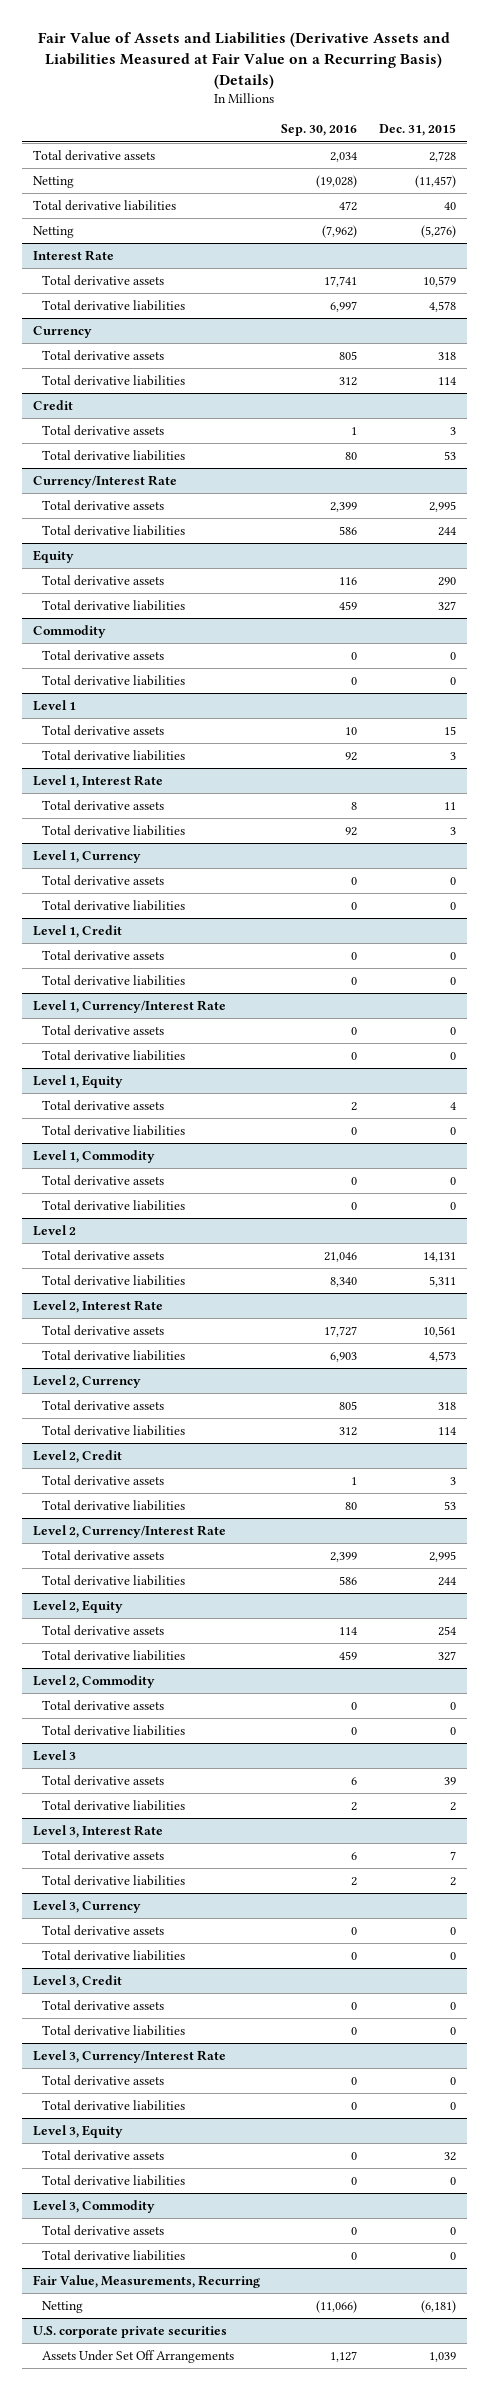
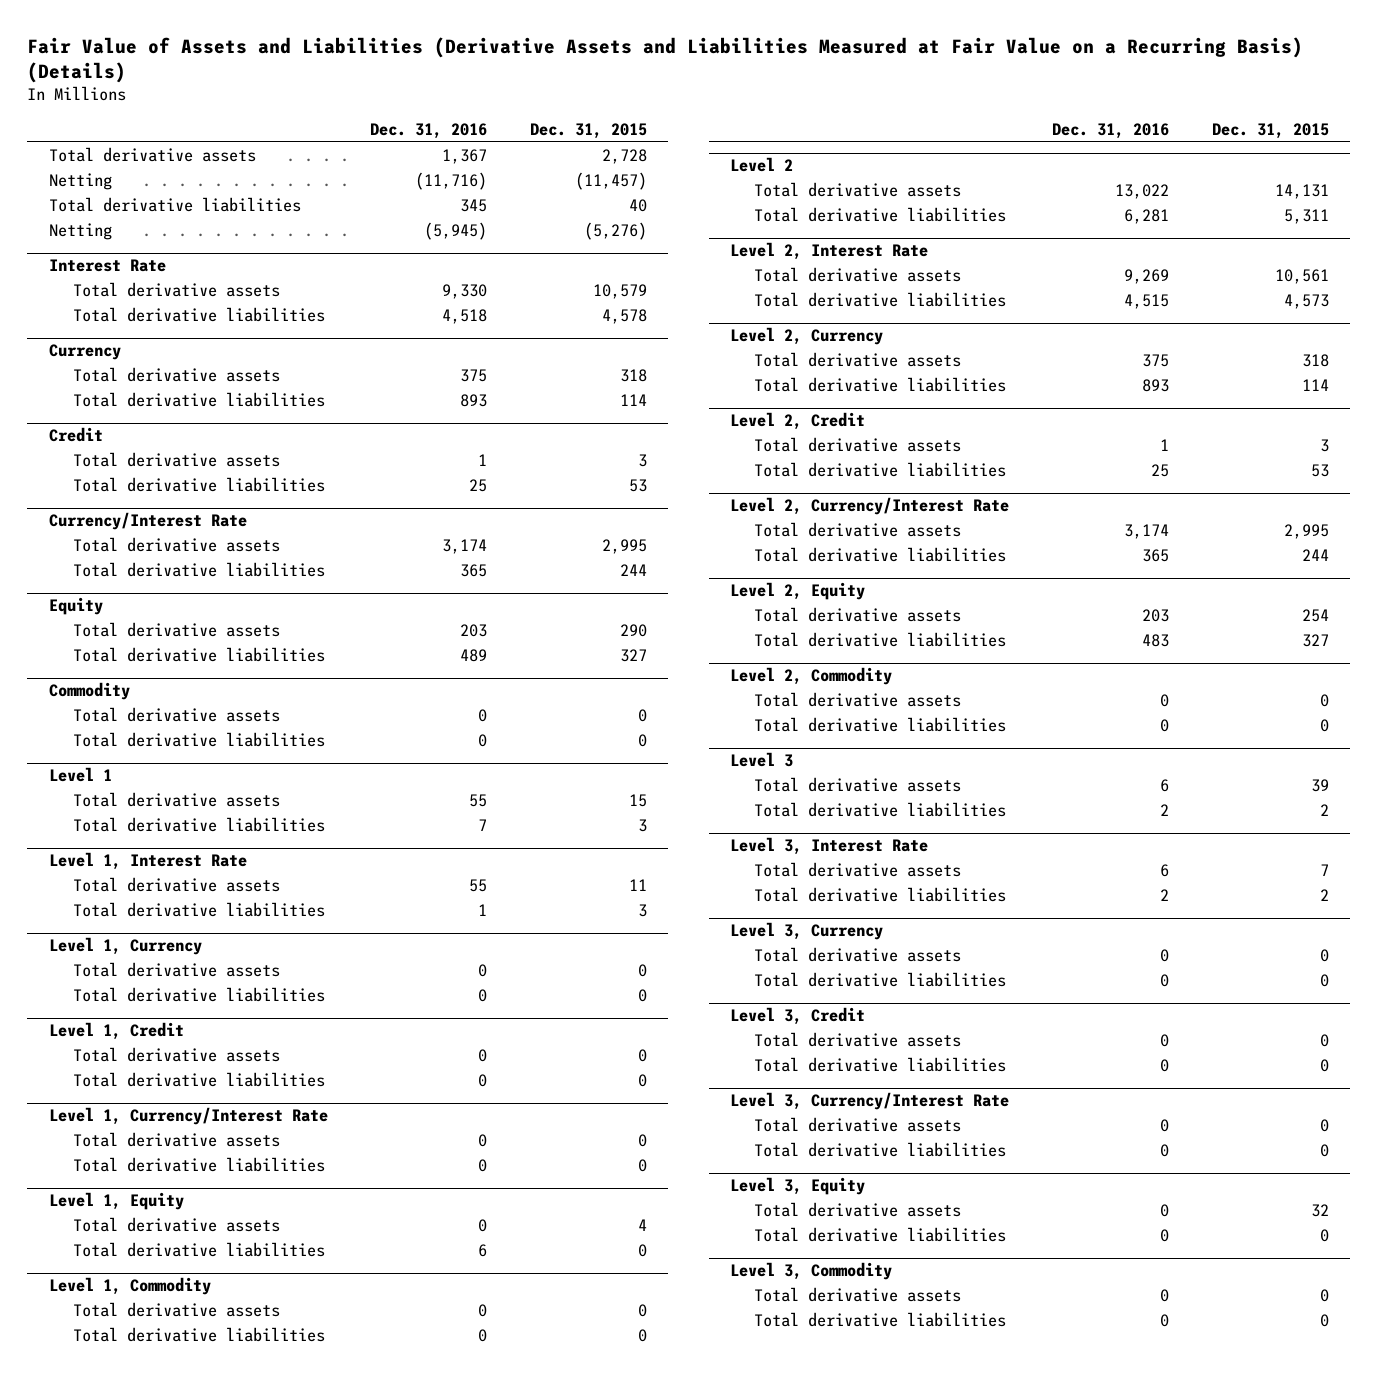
[281,124,358,137] Sep. 30, 2016 -> none
none -> [370,123,488,140] Dec. 31, 2016
[32,2274,260,2288] Fair Value, Measurements, Recurring -> none
[42,2300,84,2313] Netting -> none
[32,2325,227,2338] U.S. corporate private securities -> none
[42,2349,235,2363] Assets Under Set Off Arrangements -> none

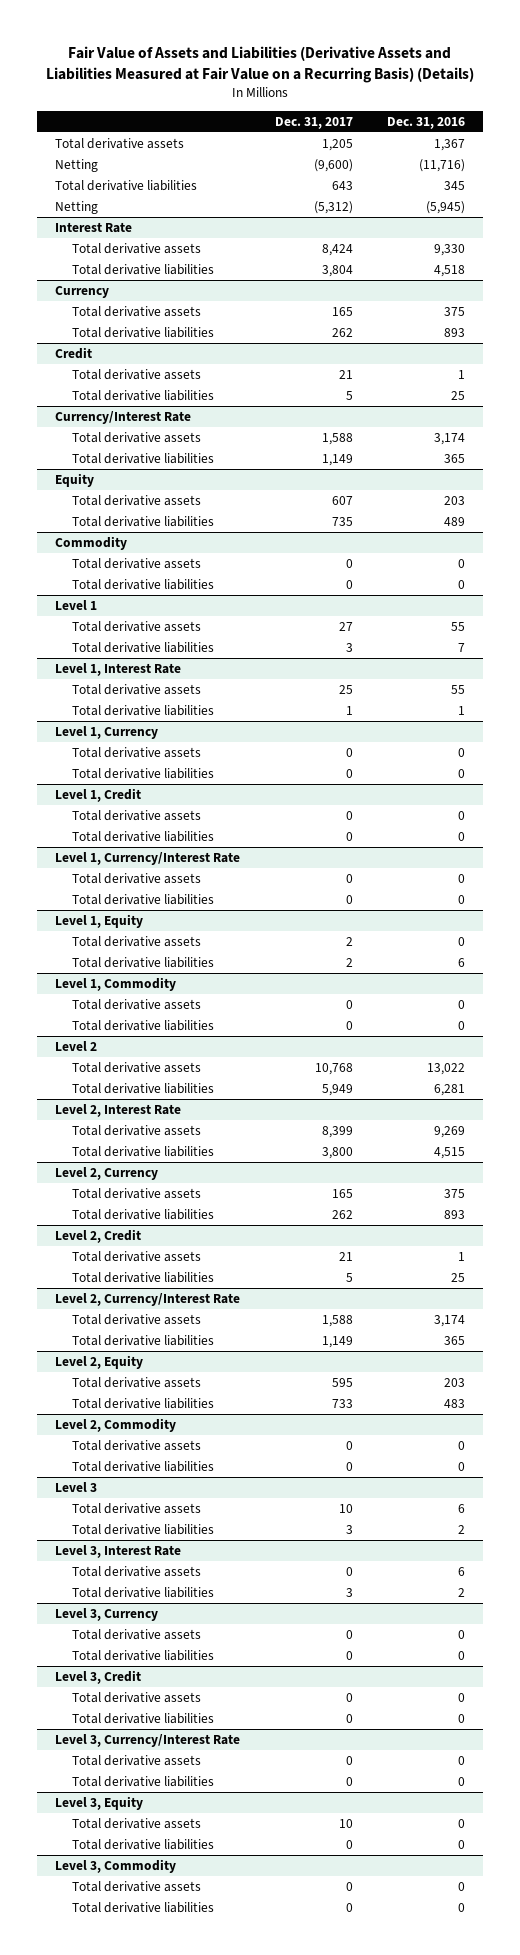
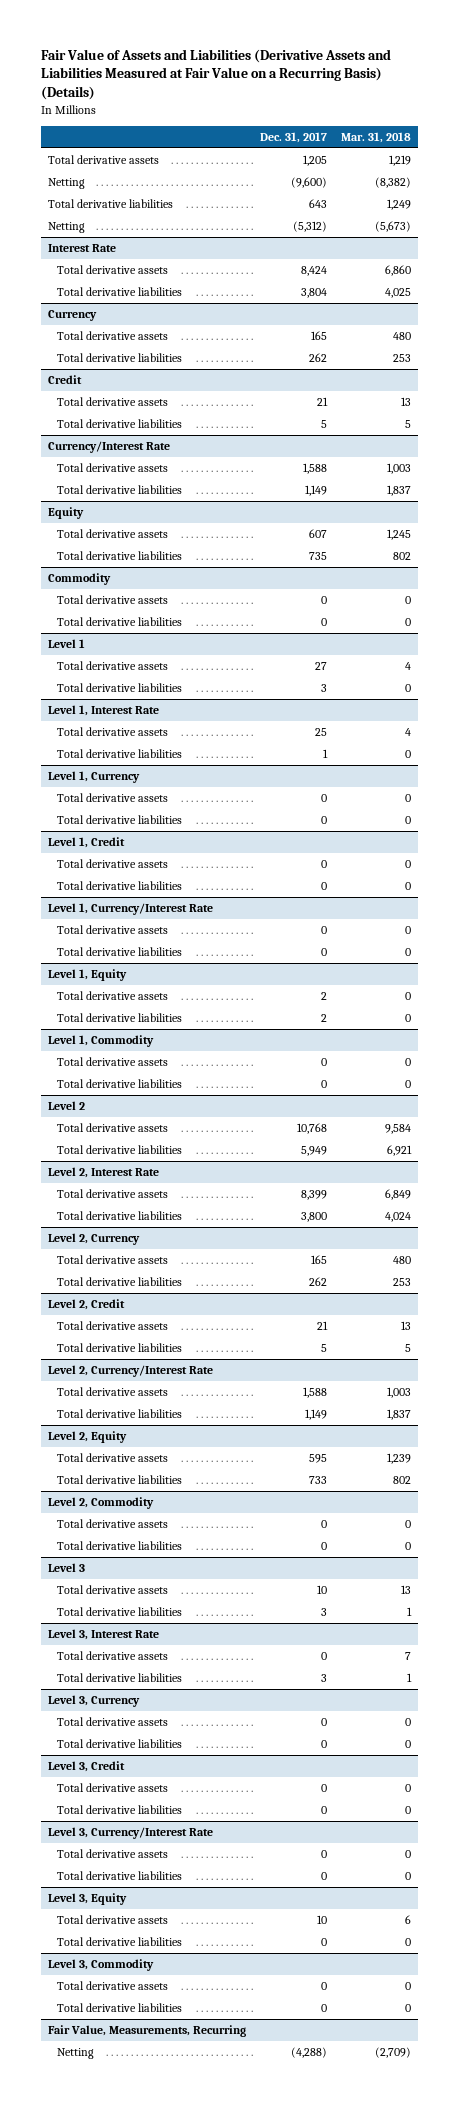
[387,116,466,129] Dec. 31, 2016 -> none
none -> [340,132,411,144] Mar. 31, 2018
none -> [47,2024,246,2037] Fair Value, Measurements, Recurring
none -> [57,2047,95,2059] Netting

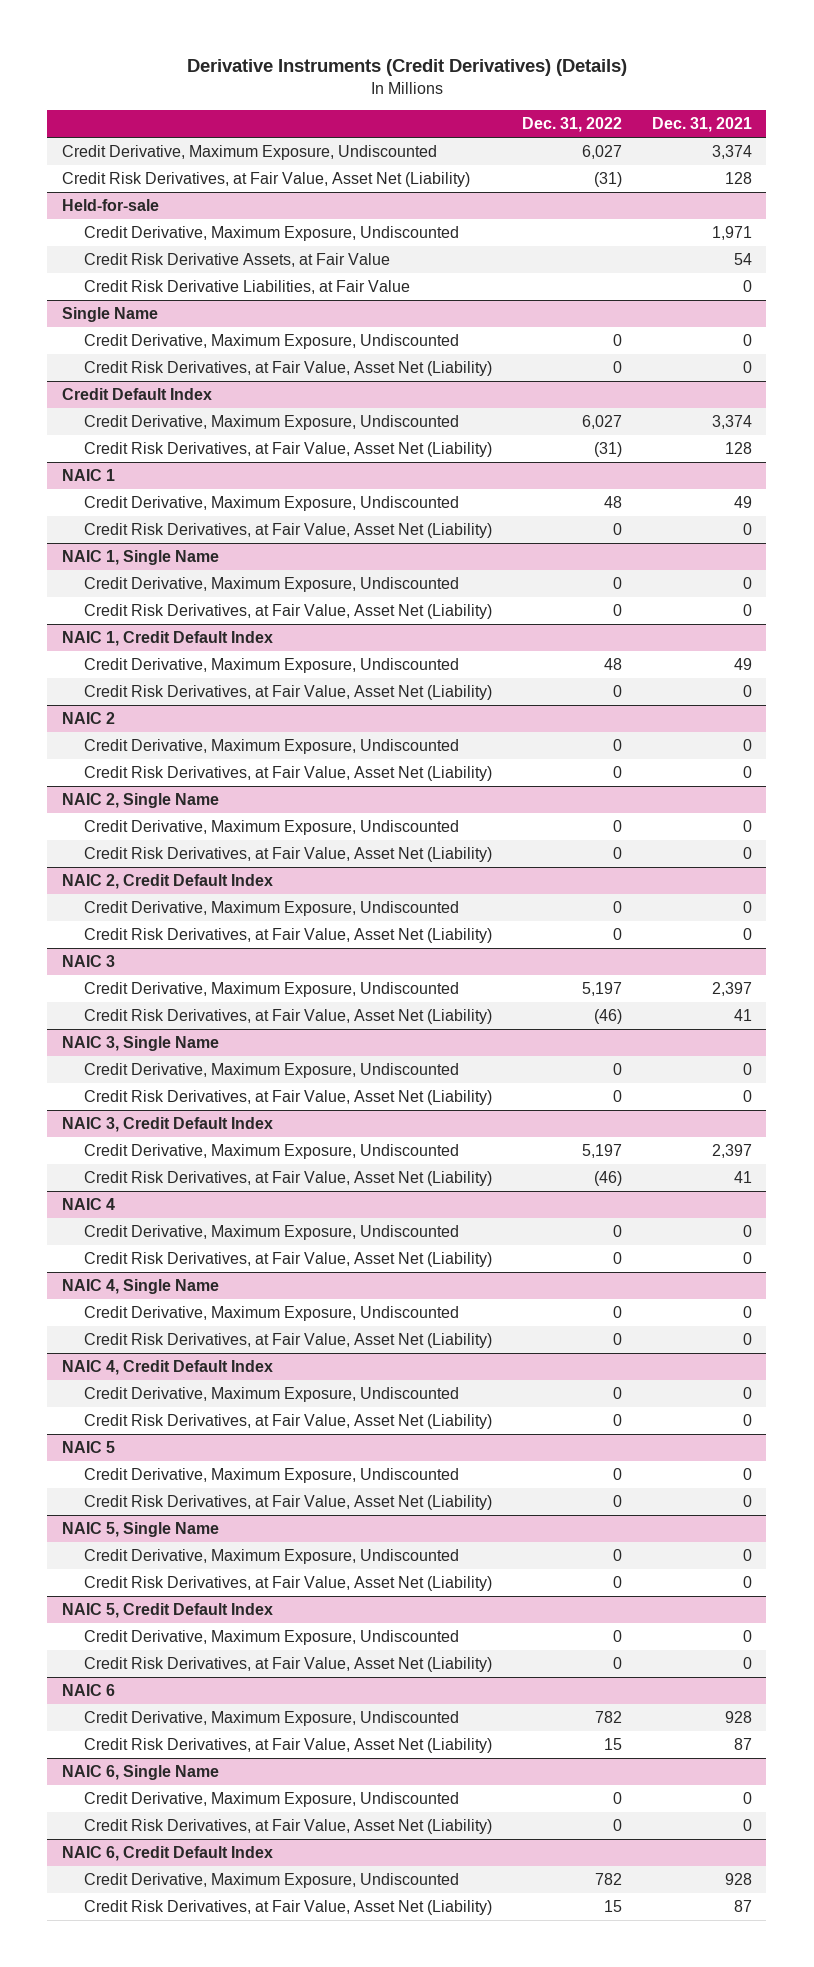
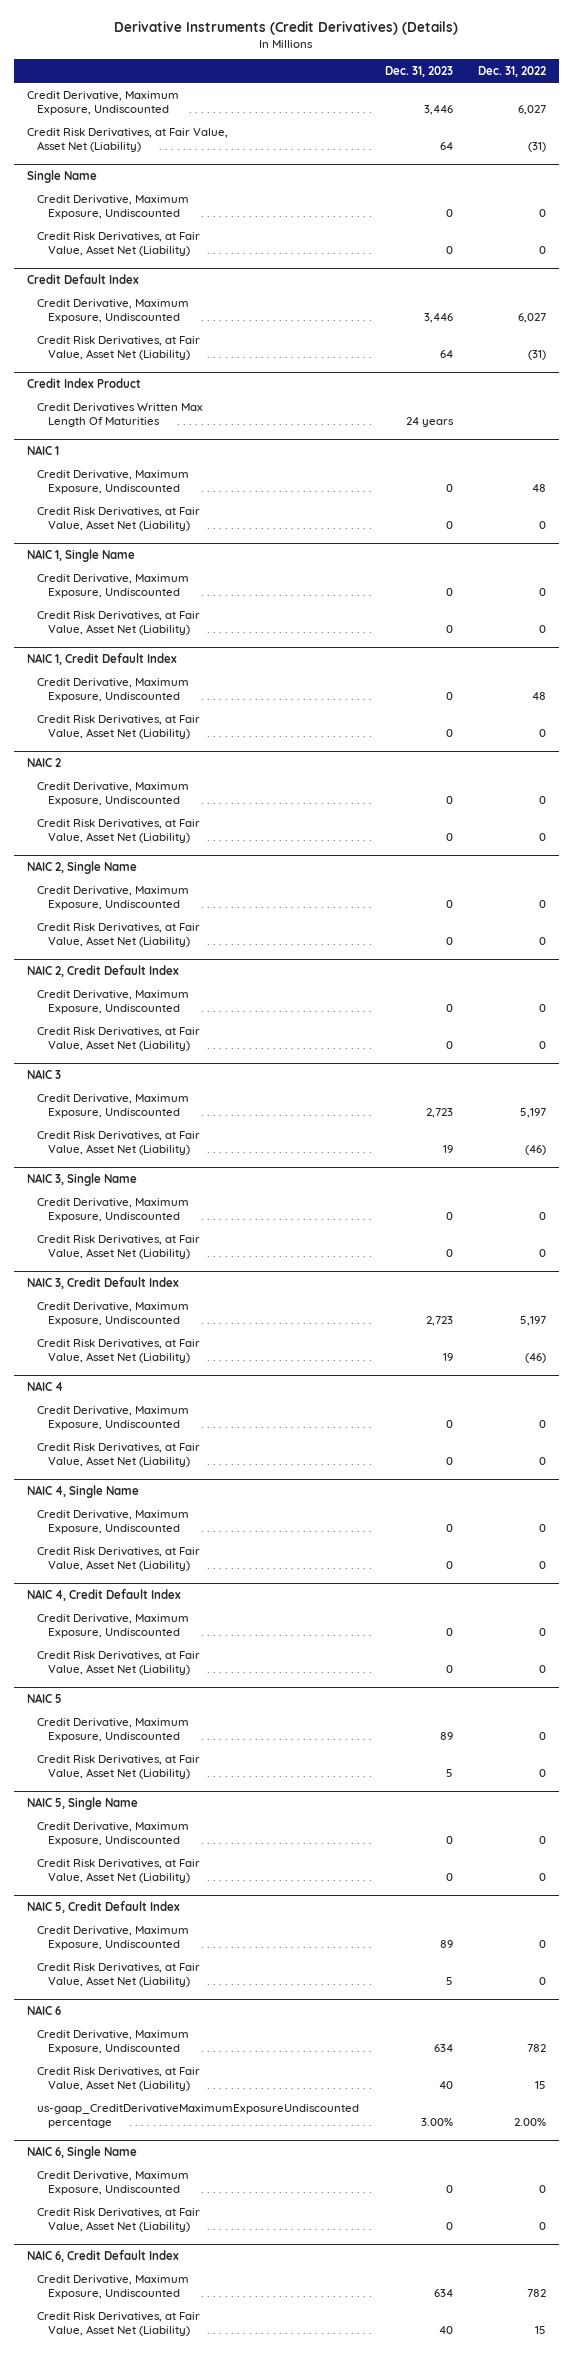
[651,117,752,133] Dec. 31, 2021 -> none
none -> [384,65,453,77] Dec. 31, 2023
[62,199,160,212] Held-for-sale -> none
[83,226,459,242] Credit Derivative, Maximum Exposure, Undiscounted -> none
[83,253,390,268] Credit Risk Derivative Assets, at Fair Value -> none
[83,280,410,295] Credit Risk Derivative Liabilities, at Fair Value -> none
none -> [26,377,141,388] Credit Index Product
none -> [37,402,204,427] Credit Derivatives Written Max Length Of Maturities
none -> [37,2103,360,2128] us-gaap_CreditDerivativeMaximumExposureUndiscounted percentage

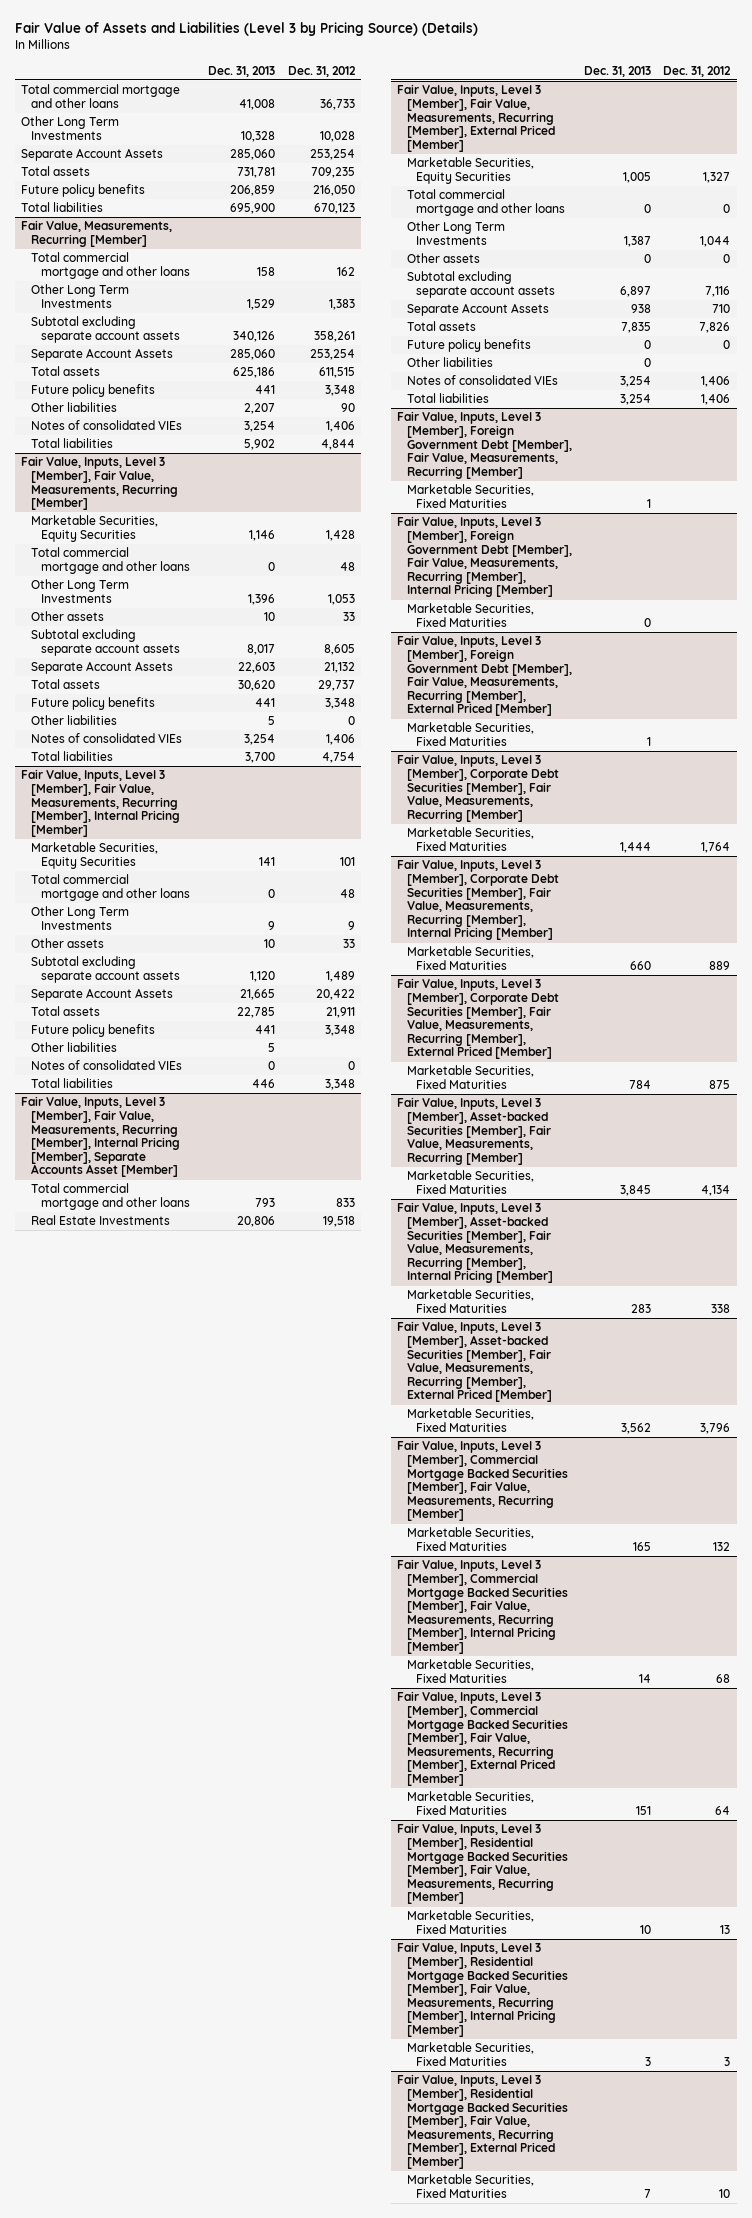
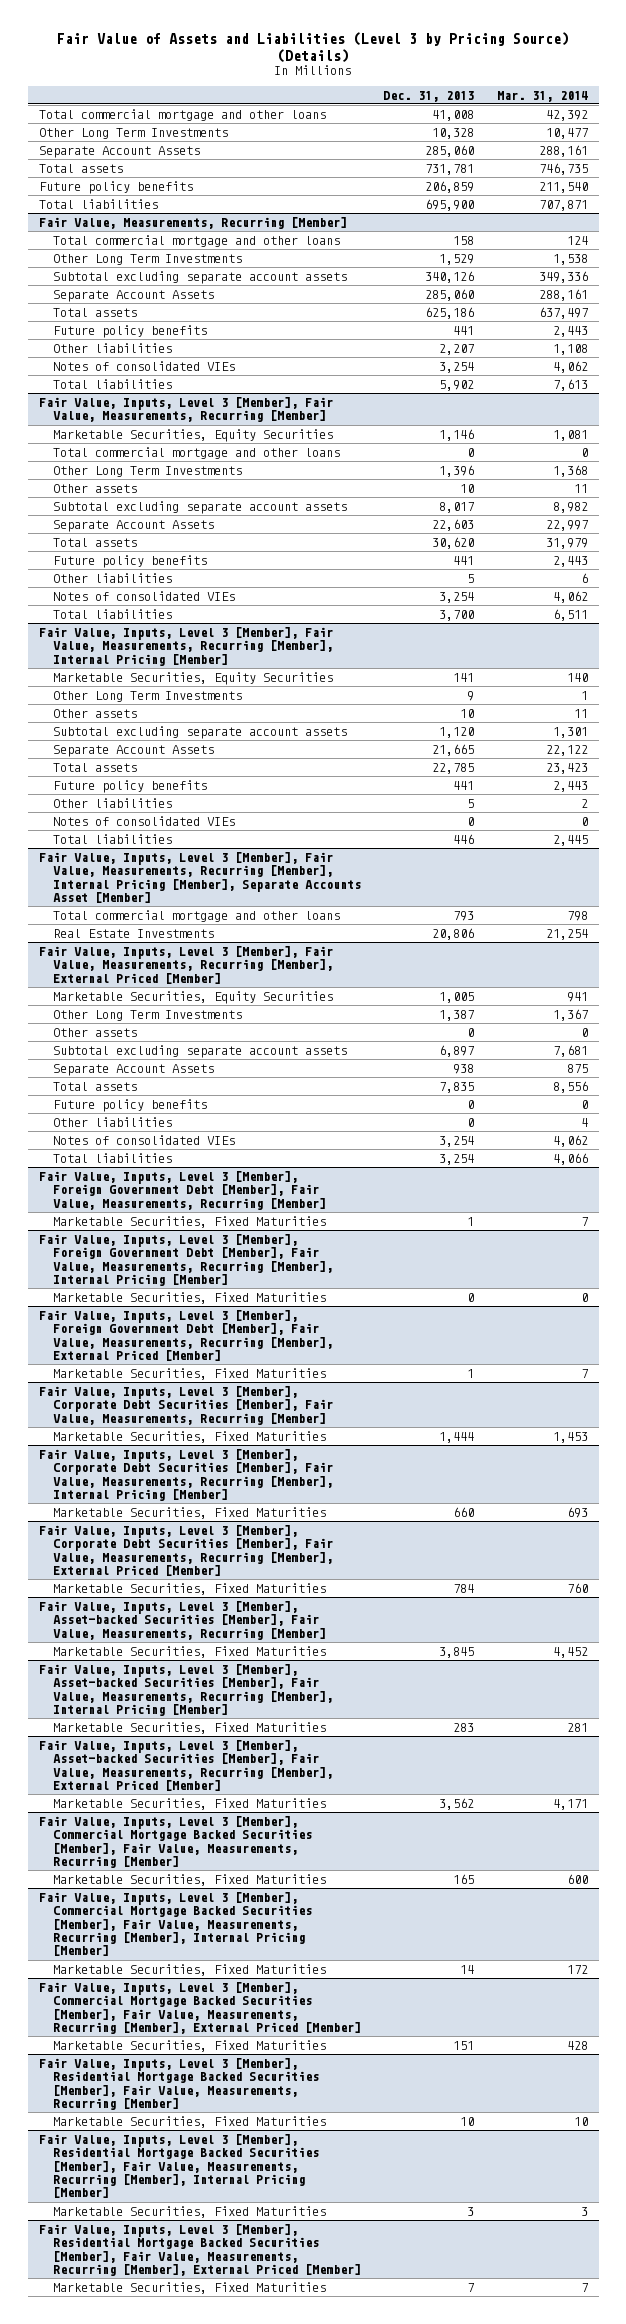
[287,65,356,77] Dec. 31, 2012 -> none
none -> [496,90,588,102] Mar. 31, 2014
[30,874,190,902] Total commercial mortgage and other loans -> none
[406,189,566,217] Total commercial mortgage and other loans -> none

